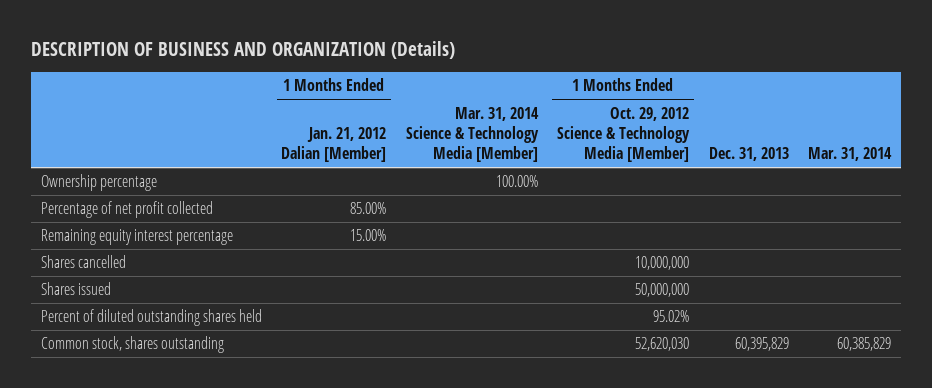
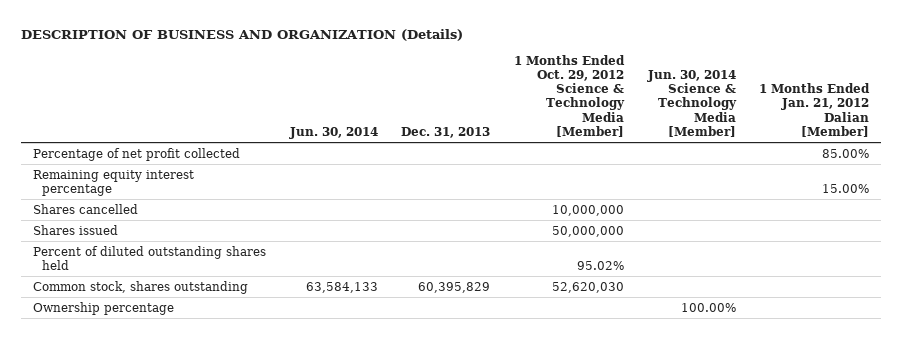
[405,106,539,163] Mar. 31, 2014 Science & Technology Media [Member] -> none
[808,147,893,162] Mar. 31, 2014 -> none
none -> [288,126,378,139] Jun. 30, 2014
none -> [646,69,737,137] Jun. 30, 2014 Science & Technology Media [Member]
[40,174,157,192] Ownership percentage -> [32,301,174,315] Ownership percentage

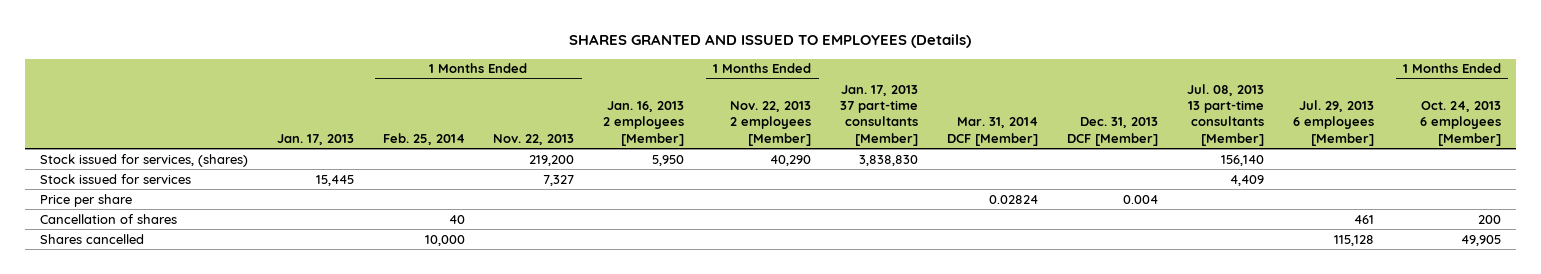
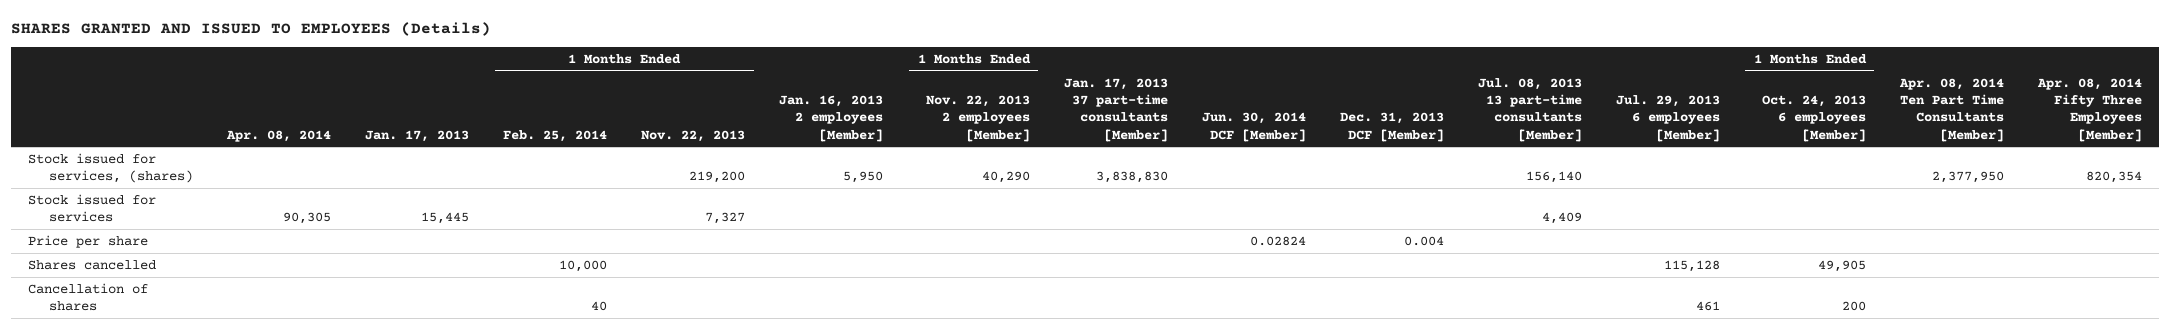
[947,117,1039,146] Mar. 31, 2014 DCF [Member] -> none
none -> [226,129,332,142] Apr. 08, 2014
none -> [1201,112,1306,142] Jun. 30, 2014 DCF [Member]
none -> [1898,77,2004,142] Apr. 08, 2014 Ten Part Time Consultants [Member]
none -> [2036,77,2142,142] Apr. 08, 2014 Fifty Three Employees [Member]
[39,213,177,224] Cancellation of shares -> [28,282,149,312] Cancellation of shares

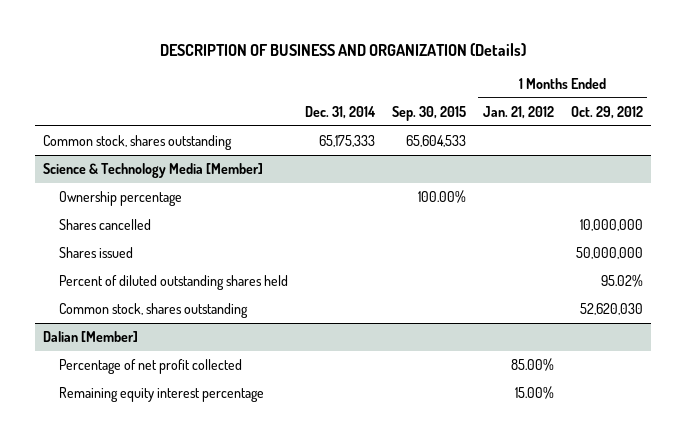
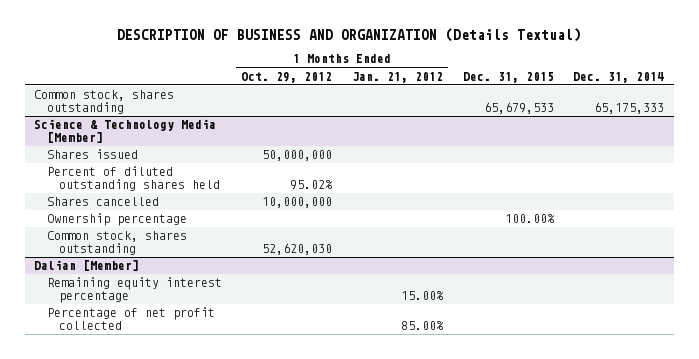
[159,43,526,57] DESCRIPTION OF BUSINESS AND ORGANIZATION (Details) -> [117,28,582,43] DESCRIPTION OF BUSINESS AND ORGANIZATION (Details Textual)
[391,106,466,122] Sep. 30, 2015 -> none
none -> [462,71,554,83] Dec. 31, 2015
[58,219,151,231] Shares cancelled -> [46,197,159,207] Shares cancelled
[58,191,182,207] Ownership percentage -> [46,213,187,227] Ownership percentage
[58,359,242,375] Percentage of net profit collected -> [46,307,215,330] Percentage of net profit collected

